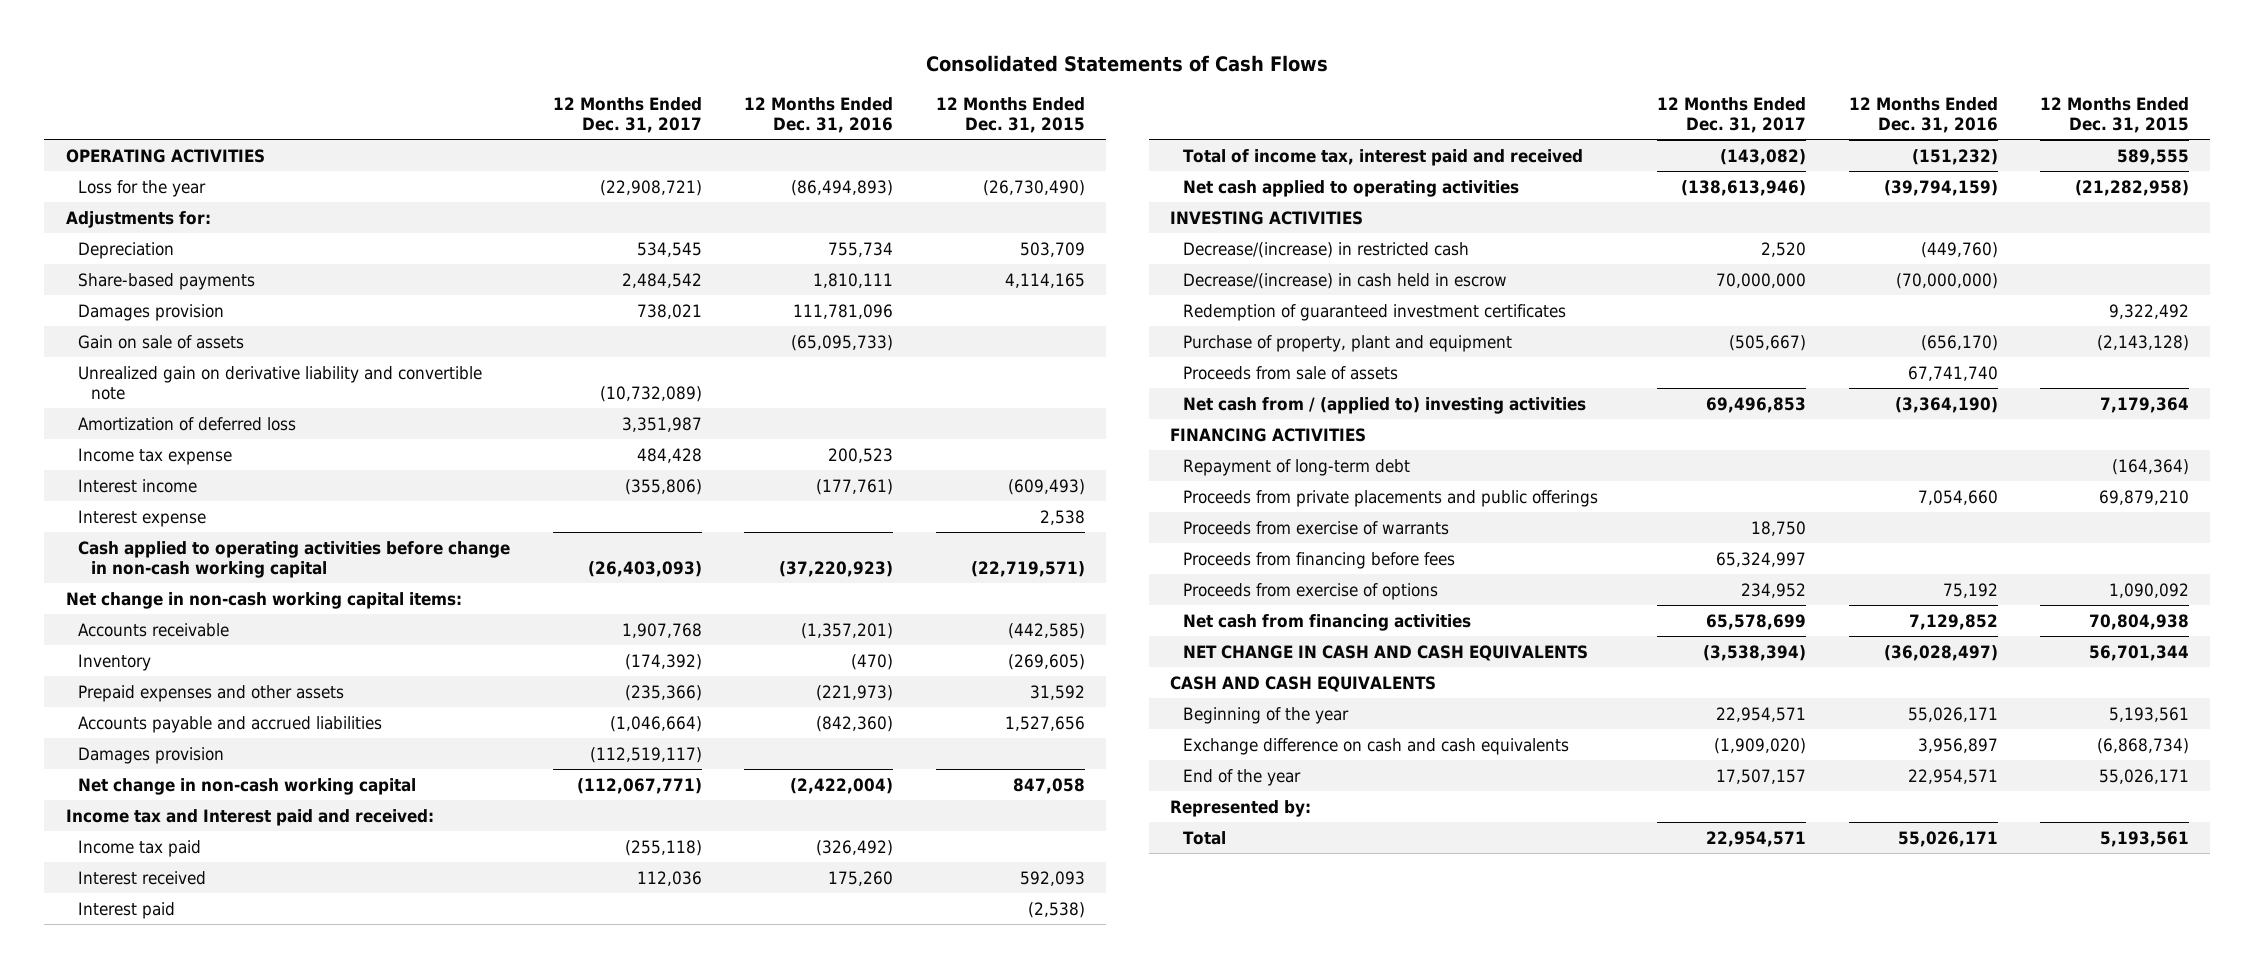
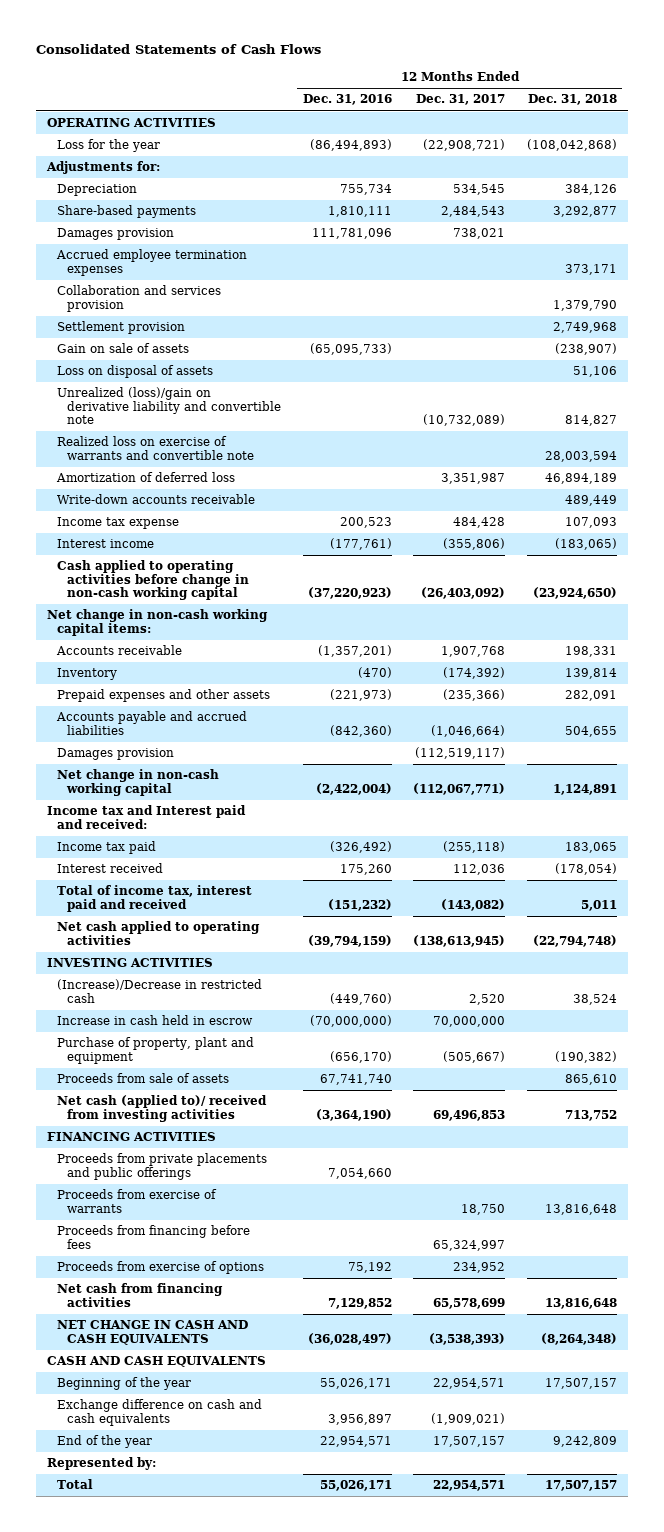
[935,96,1085,134] 12 Months Ended Dec. 31, 2015 -> none
none -> [527,94,617,106] Dec. 31, 2018
[621,272,702,288] 2,484,542 -> [441,206,506,218] 2,484,543
none -> [56,249,248,276] Accrued employee termination expenses
none -> [57,285,222,312] Collaboration and services provision
none -> [57,321,186,335] Settlement provision
none -> [57,365,214,379] Loss on disposal of assets
[78,365,483,401] Unrealized gain on derivative liability and convertible note -> [57,387,282,425] Unrealized (loss)/gain on derivative liability and convertible note
none -> [57,436,255,460] Realized loss on exercise of warrants and convertible note
none -> [57,494,256,505] Write-down accounts receivable
[78,509,207,527] Interest expense -> none
[587,561,702,578] (26,403,093) -> [421,587,506,600] (26,403,092)
[78,901,176,919] Interest paid -> none
[1681,179,1807,196] (138,613,946) -> [413,934,506,947] (138,613,945)
[1182,303,1566,321] Redemption of guaranteed investment certificates -> none
[1182,241,1469,258] Decrease/(increase) in restricted cash -> [57,979,263,1003] (Increase)/Decrease in restricted cash
[1182,272,1507,289] Decrease/(increase) in cash held in escrow -> [57,1015,254,1026] Increase in cash held in escrow
[1182,396,1586,414] Net cash from / (applied to) investing activities -> [57,1095,268,1122] Net cash (applied to)/ received from investing activities
[1182,458,1410,476] Repayment of long-term debt -> none
[1703,644,1807,661] (3,538,394) -> [429,1332,506,1345] (3,538,393)
[1714,737,1807,754] (1,909,020) -> [431,1412,506,1425] (1,909,021)

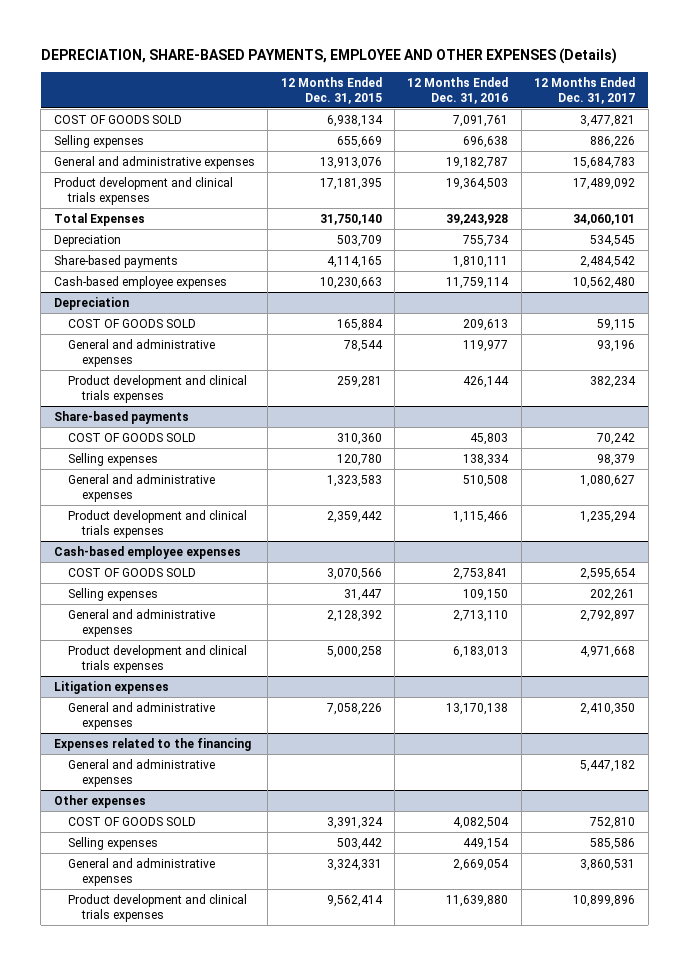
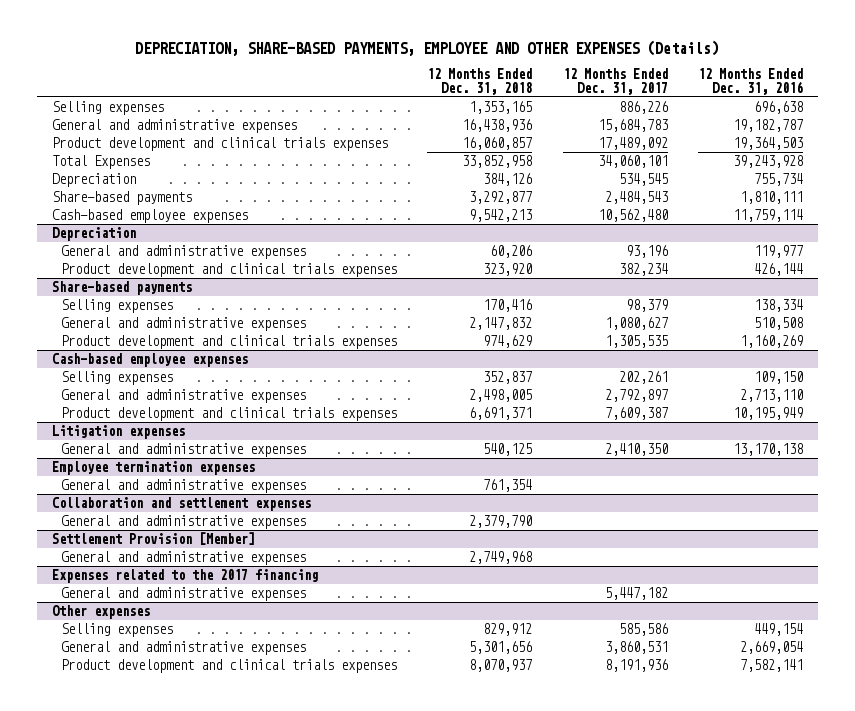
[280,76,382,104] 12 Months Ended Dec. 31, 2015 -> none
none -> [427,67,533,95] 12 Months Ended Dec. 31, 2018
[53,114,182,124] COST OF GOODS SOLD -> none
[580,255,636,268] 2,484,542 -> [604,191,668,205] 2,484,543
[68,318,197,328] COST OF GOODS SOLD -> none
[68,432,197,442] COST OF GOODS SOLD -> none
[453,510,509,523] 1,115,466 -> [740,335,804,349] 1,160,269
[580,510,637,523] 1,235,294 -> [604,335,668,349] 1,305,535
[68,567,197,577] COST OF GOODS SOLD -> none
[453,645,509,658] 6,183,013 -> [733,407,804,421] 10,195,949
[580,645,636,658] 4,971,668 -> [604,407,668,421] 7,609,387
none -> [51,461,255,476] Employee termination expenses
none -> [60,479,306,494] General and administrative expenses
none -> [51,497,311,512] Collaboration and settlement expenses
none -> [60,515,306,530] General and administrative expenses
none -> [51,532,255,546] Settlement Provision [Member]
none -> [60,551,306,566] General and administrative expenses
[53,737,251,751] Expenses related to the financing -> [51,569,318,584] Expenses related to the 2017 financing
[68,816,197,826] COST OF GOODS SOLD -> none
[446,894,509,907] 11,639,880 -> [740,659,804,673] 7,582,141
[573,894,636,907] 10,899,896 -> [604,659,668,673] 8,191,936

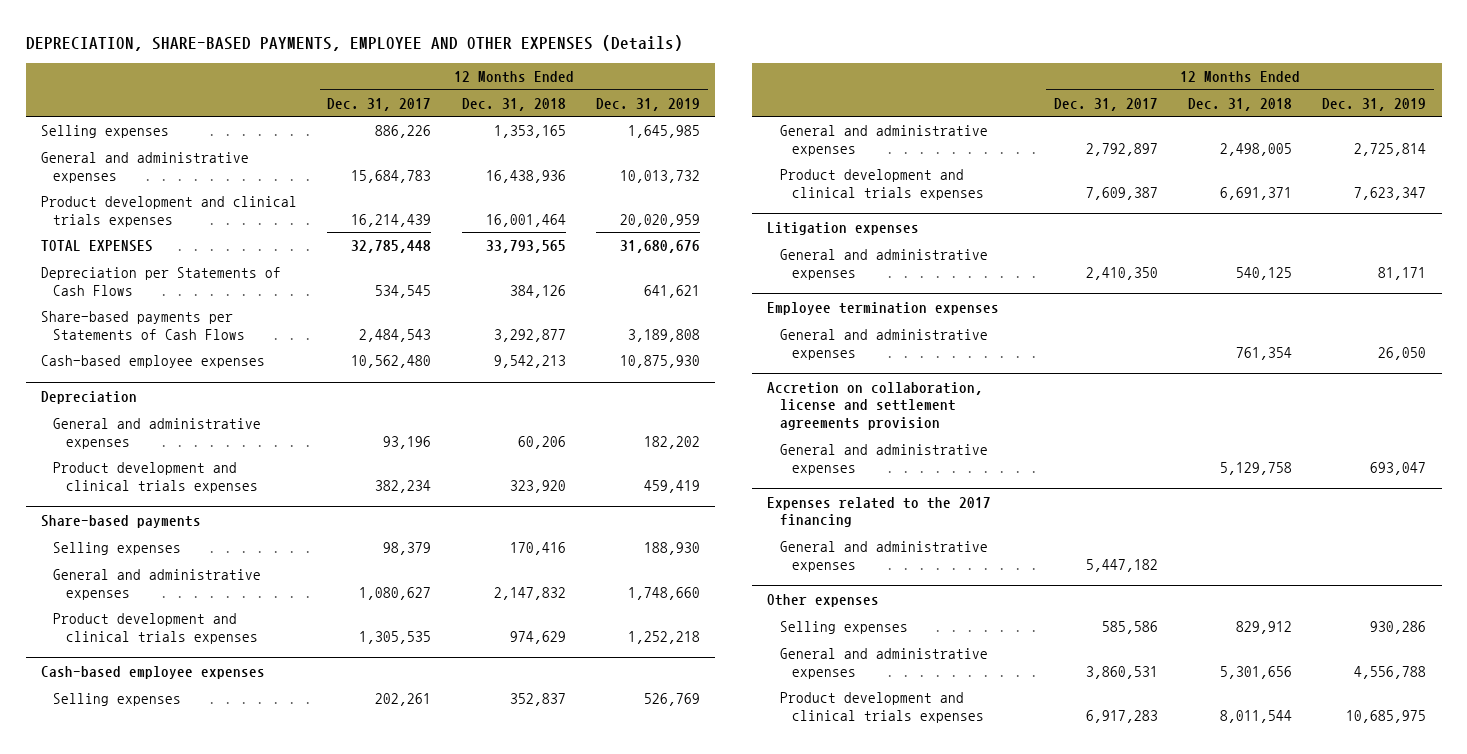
[698,67,804,95] 12 Months Ended Dec. 31, 2016 -> none
none -> [596,97,701,111] Dec. 31, 2019
[462,137,533,151] 16,060,857 -> [485,213,566,227] 16,001,464
[597,137,668,151] 17,489,092 -> [351,213,432,227] 16,214,439
[51,155,150,170] Total Expenses -> [40,240,153,253] TOTAL EXPENSES
[462,155,533,169] 33,852,958 -> [485,240,566,254] 33,793,565
[597,155,668,169] 34,060,101 -> [351,240,432,254] 32,785,448
[51,173,136,188] Depreciation -> [40,267,281,296] Depreciation per Statements of Cash Flows
[51,191,192,206] Share-based payments -> [40,311,246,340] Share-based payments per Statements of Cash Flows
[51,497,311,512] Collaboration and settlement expenses -> none
[51,532,255,546] Settlement Provision [Member] -> none
[60,551,306,566] General and administrative expenses -> none
none -> [767,381,984,431] Accretion on collaboration, license and settlement agreements provision
[469,515,533,529] 2,379,790 -> [1220,461,1293,475] 5,129,758
[469,659,533,673] 8,070,937 -> [1220,709,1293,723] 8,011,544
[604,659,668,673] 8,191,936 -> [1085,709,1158,723] 6,917,283

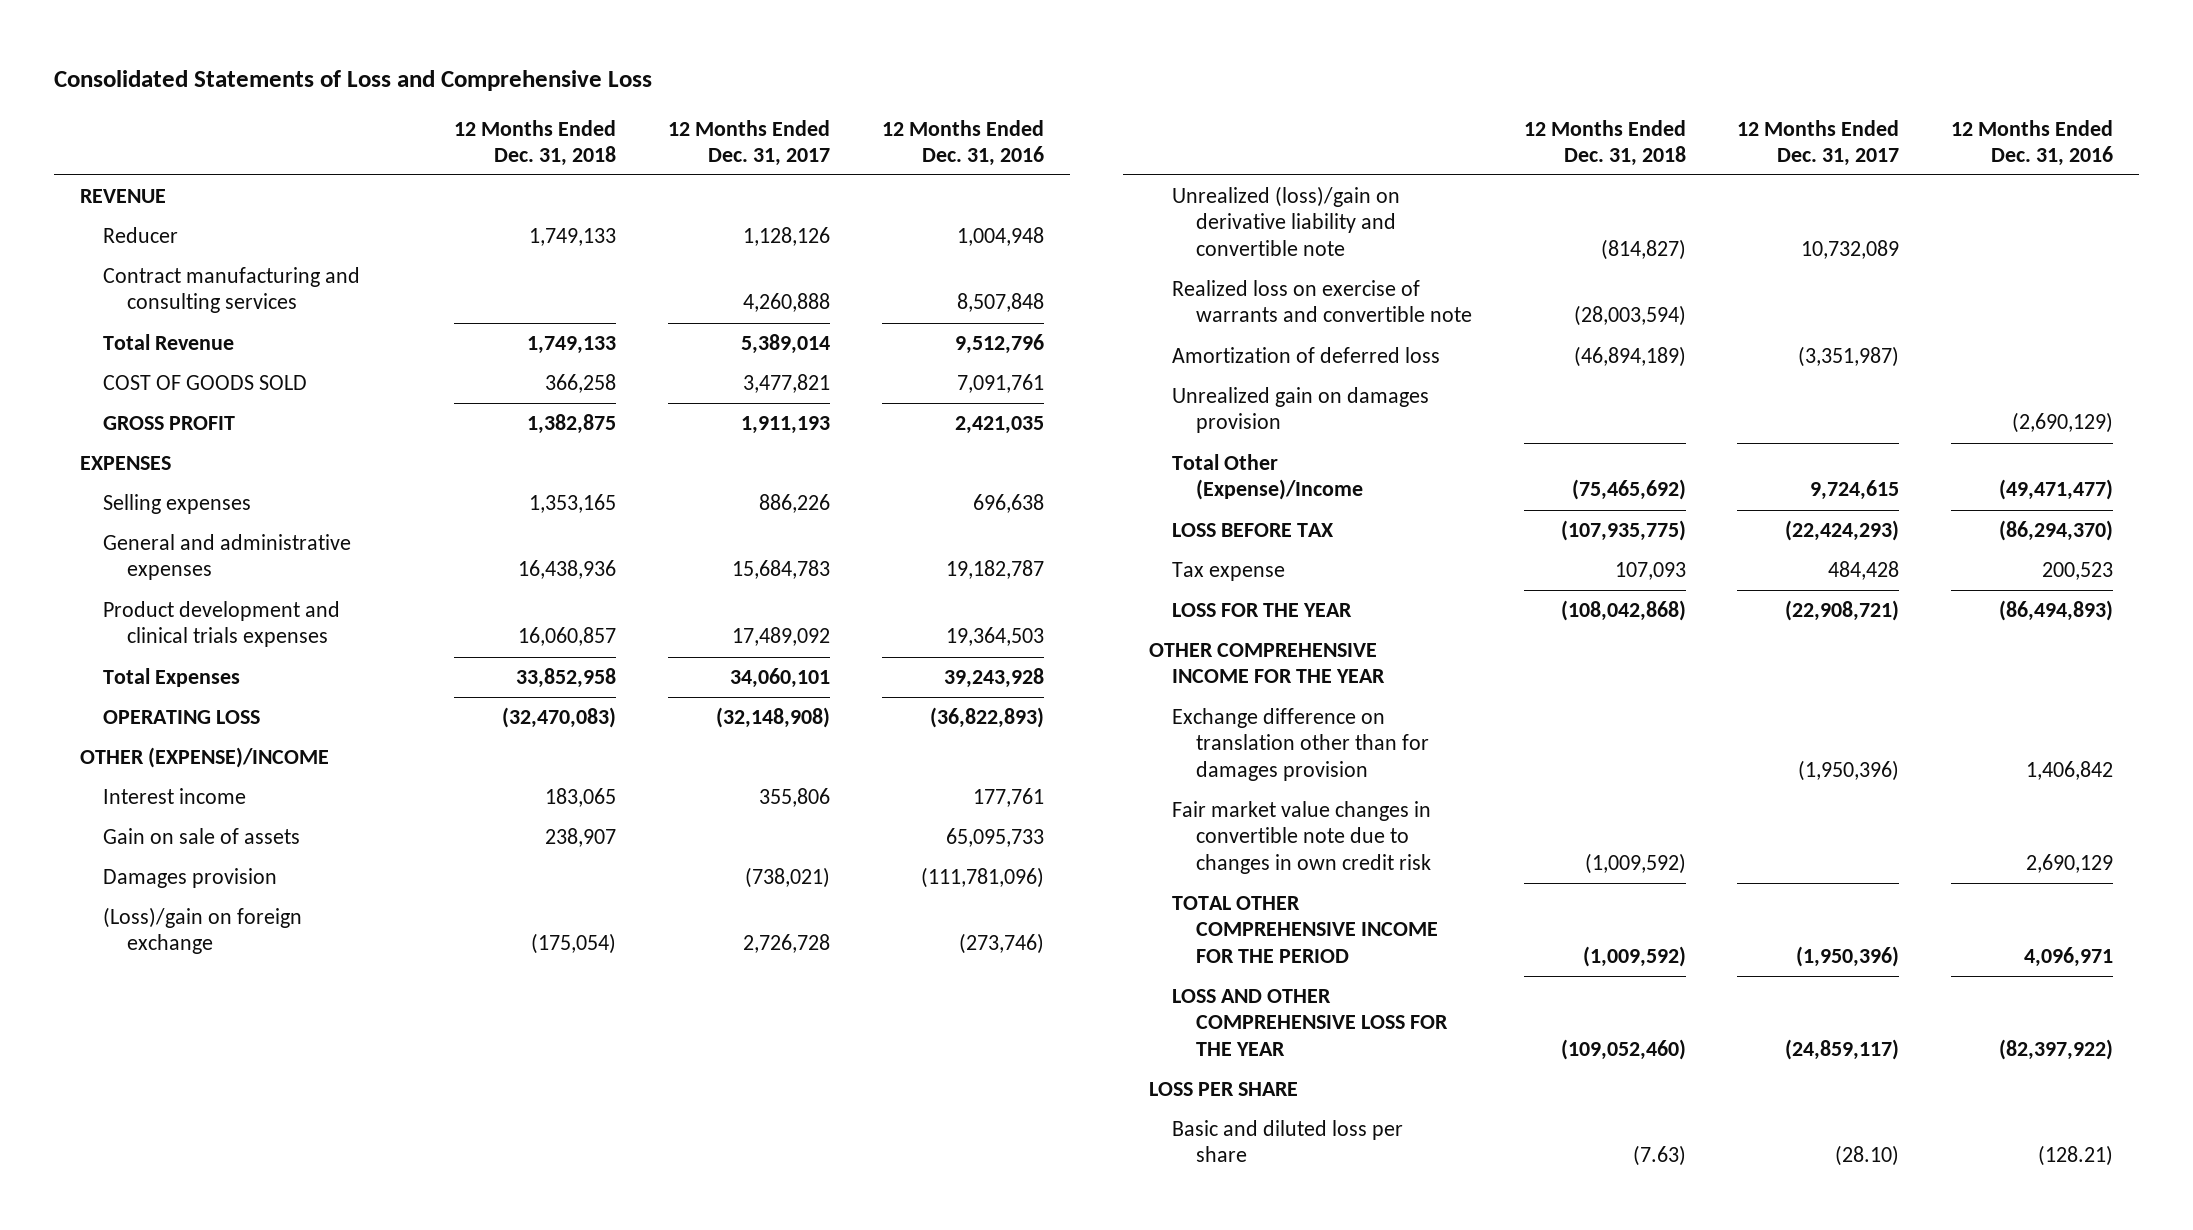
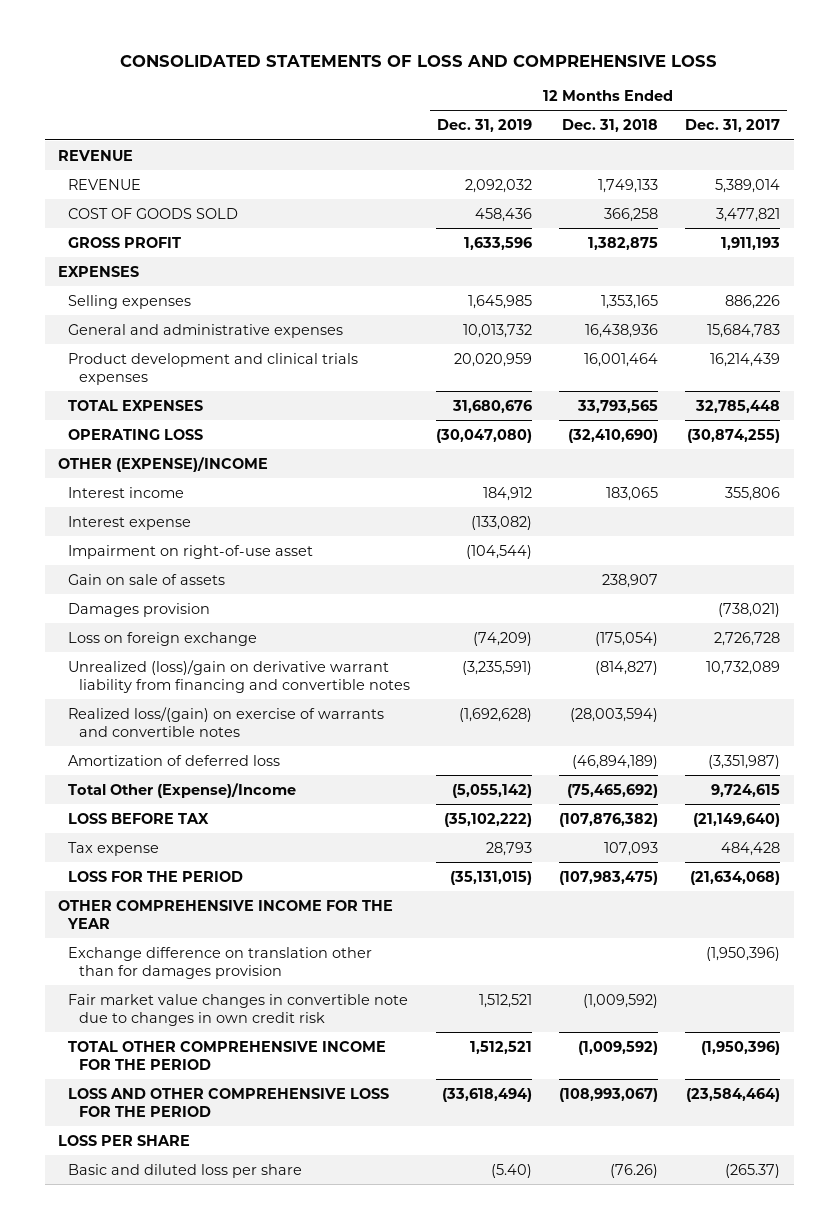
[53,70,652,92] Consolidated Statements of Loss and Comprehensive Loss -> [120,55,718,68] CONSOLIDATED STATEMENTS OF LOSS AND COMPREHENSIVE LOSS
[881,119,1044,166] 12 Months Ended Dec. 31, 2016 -> none
none -> [437,119,533,133] Dec. 31, 2019
[103,227,179,244] Reducer -> none
[103,267,361,314] Contract manufacturing and consulting services -> none
[103,334,235,351] Total Revenue -> [68,178,142,190] REVENUE
[518,627,617,647] 16,060,857 -> [584,352,659,367] 16,001,464
[732,627,831,647] 17,489,092 -> [710,352,781,367] 16,214,439
[103,668,241,688] Total Expenses -> [68,399,204,411] TOTAL EXPENSES
[516,668,617,689] 33,852,958 -> [577,399,659,413] 33,793,565
[730,668,831,689] 34,060,101 -> [695,399,781,413] 32,785,448
[502,707,617,729] (32,470,083) -> [568,428,659,443] (32,410,690)
[716,707,831,729] (32,148,908) -> [687,428,781,443] (30,874,255)
none -> [68,515,192,530] Interest expense
none -> [68,544,314,559] Impairment on right-of-use asset
[103,907,303,955] (Loss)/gain on foreign exchange -> [68,631,258,646] Loss on foreign exchange
[1172,186,1401,256] Unrealized (loss)/gain on derivative liability and convertible note -> [68,659,410,693] Unrealized (loss)/gain on derivative warrant liability from financing and convertible notes
[1172,280,1472,323] Realized loss on exercise of warrants and convertible note -> [68,706,385,737] Realized loss/(gain) on exercise of warrants and convertible notes
[1172,387,1430,434] Unrealized gain on damages provision -> none
[1560,520,1686,542] (107,935,775) -> [559,812,659,827] (107,876,382)
[1785,520,1900,542] (22,424,293) -> [693,812,781,827] (21,149,640)
[1172,603,1353,618] LOSS FOR THE YEAR -> [68,870,244,882] LOSS FOR THE PERIOD
[1560,600,1686,622] (108,042,868) -> [559,870,659,885] (107,983,475)
[1785,600,1900,622] (22,908,721) -> [690,870,781,885] (21,634,068)
[1172,989,1448,1056] LOSS AND OTHER COMPREHENSIVE LOSS FOR THE YEAR -> [68,1087,390,1117] LOSS AND OTHER COMPREHENSIVE LOSS FOR THE PERIOD
[1560,1038,1686,1060] (109,052,460) -> [559,1087,659,1102] (108,993,067)
[1785,1038,1900,1060] (24,859,117) -> [686,1087,781,1102] (23,584,464)
[1632,1145,1686,1167] (7.63) -> [610,1163,659,1178] (76.26)
[1835,1145,1900,1167] (28.10) -> [725,1163,781,1178] (265.37)

